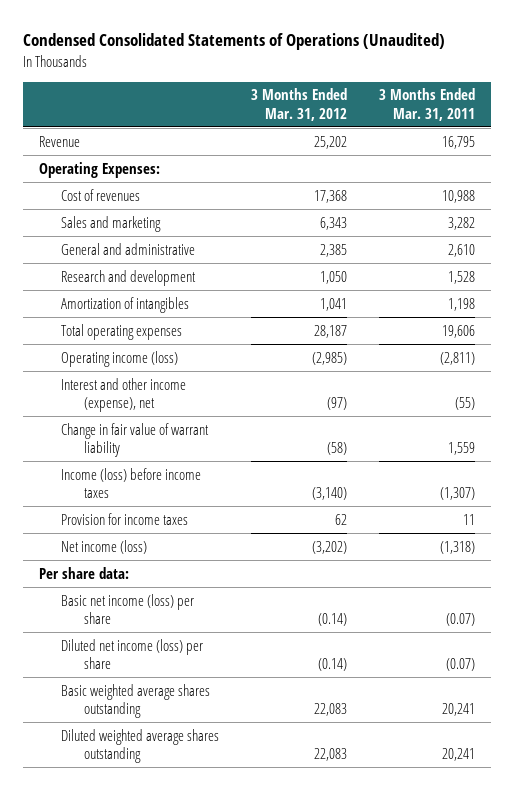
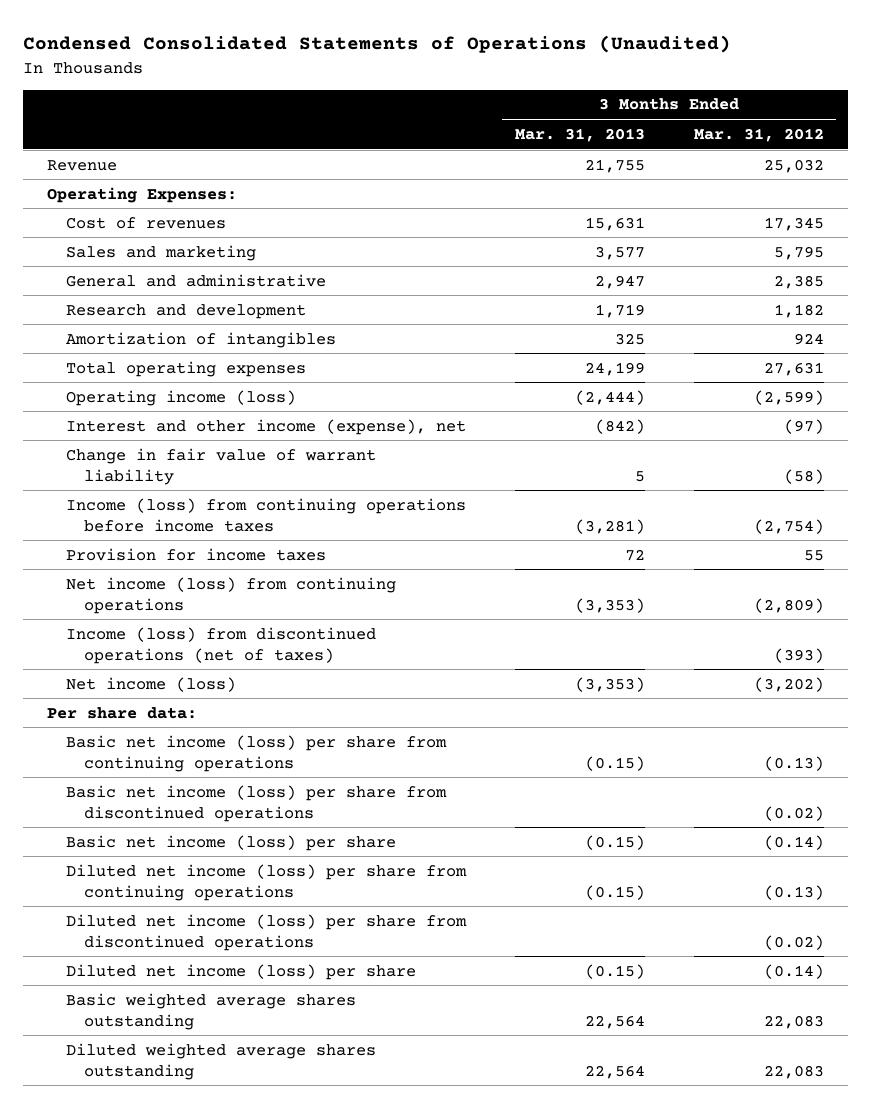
[379,88,476,121] 3 Months Ended Mar. 31, 2011 -> none
none -> [514,127,645,142] Mar. 31, 2013
[314,135,348,149] 25,202 -> [763,158,824,173] 25,032
[314,189,348,203] 17,368 -> [763,216,824,231] 17,345
[320,216,348,230] 6,343 -> [773,245,824,260] 5,795
[320,270,348,284] 1,050 -> [773,303,824,318] 1,182
[320,297,348,311] 1,041 -> [793,332,824,345] 924
[314,324,348,338] 28,187 -> [763,361,824,376] 27,631
[312,351,348,365] (2,985) -> [753,389,824,405] (2,599)
[61,467,202,499] Income (loss) before income taxes -> [65,497,466,532] Income (loss) from continuing operations before income taxes
[312,487,348,501] (3,140) -> [753,518,824,534] (2,754)
[335,513,348,525] 62 -> [803,549,824,561] 55
none -> [65,576,396,614] Net income (loss) from continuing operations
none -> [65,626,376,664] Income (loss) from discontinued operations (net of taxes)
none -> [65,734,447,772] Basic net income (loss) per share from continuing operations
none -> [65,784,447,822] Basic net income (loss) per share from discontinued operations
none -> [65,863,467,901] Diluted net income (loss) per share from continuing operations
none -> [65,913,467,951] Diluted net income (loss) per share from discontinued operations

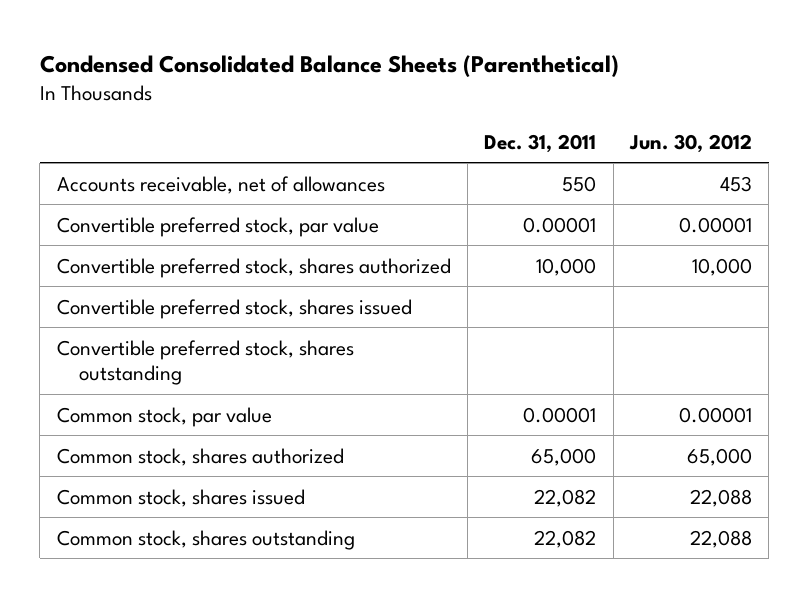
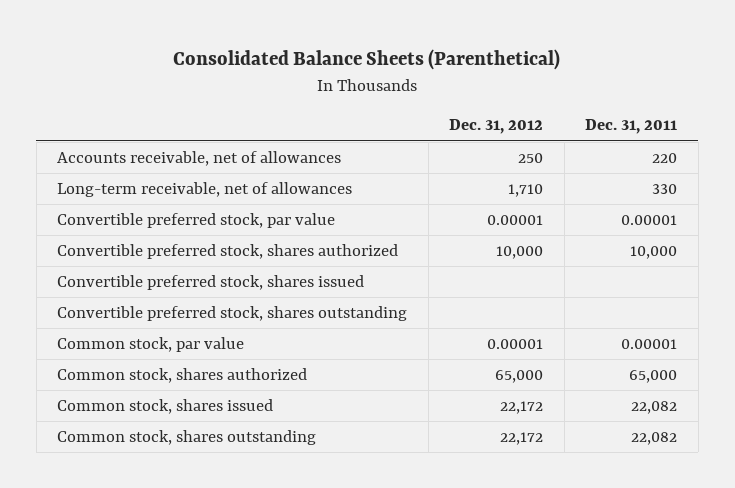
[39,55,619,78] Condensed Consolidated Balance Sheets (Parenthetical) -> [173,49,561,71] Consolidated Balance Sheets (Parenthetical)
[628,133,752,153] Jun. 30, 2012 -> none
none -> [449,119,544,135] Dec. 31, 2012
[562,175,597,192] 550 -> [652,152,678,163] 220
none -> [57,181,353,197] Long-term receivable, net of allowances

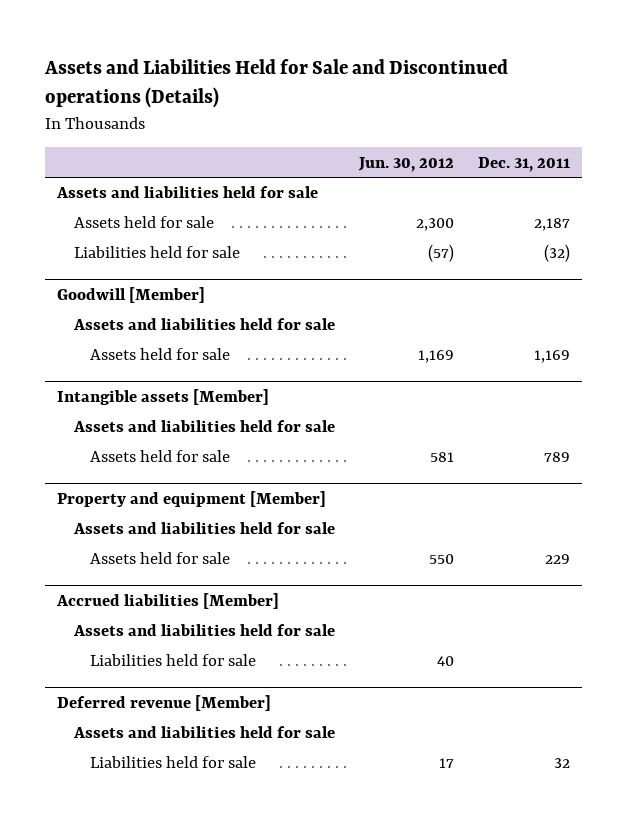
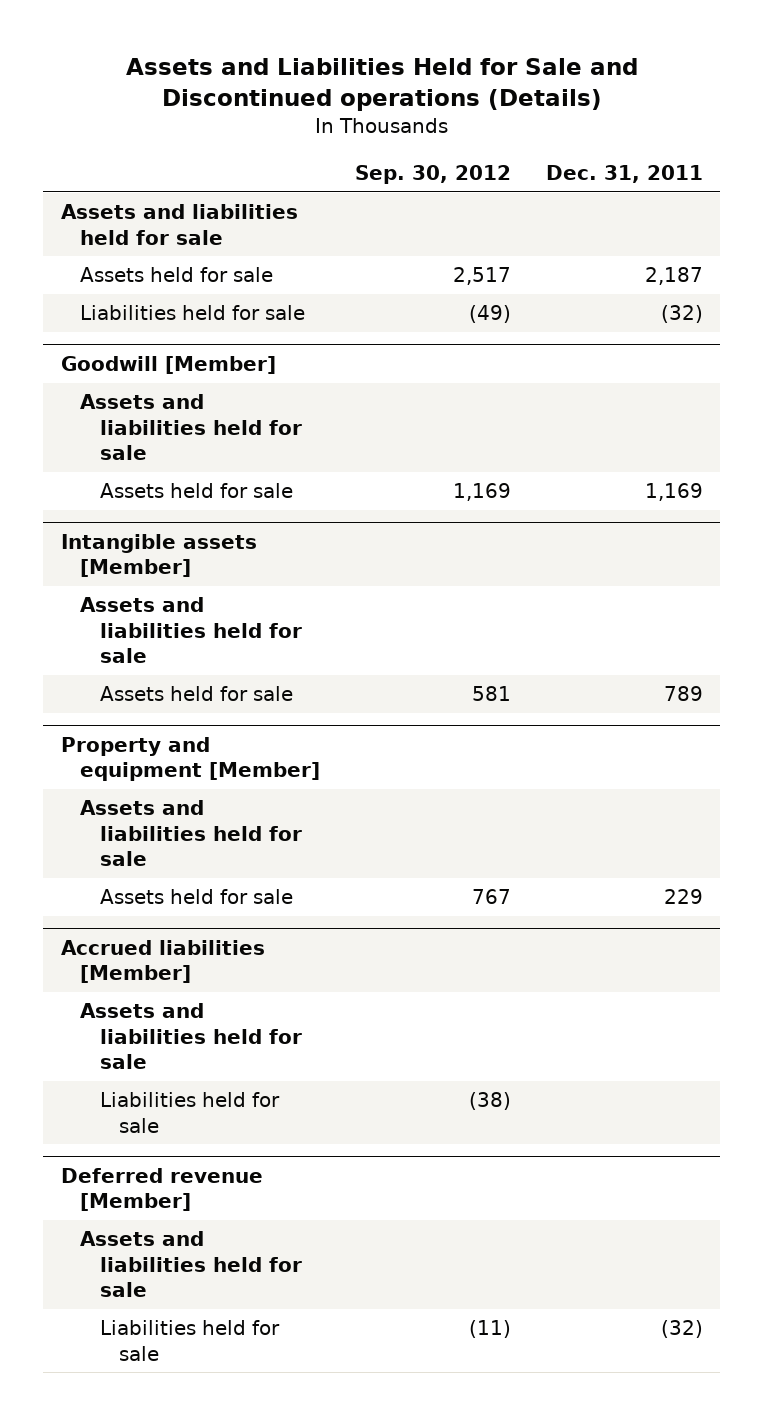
[358,156,455,172] Jun. 30, 2012 -> none
none -> [355,164,512,184] Sep. 30, 2012
[554,758,571,769] 32 -> [660,1320,703,1339] (32)

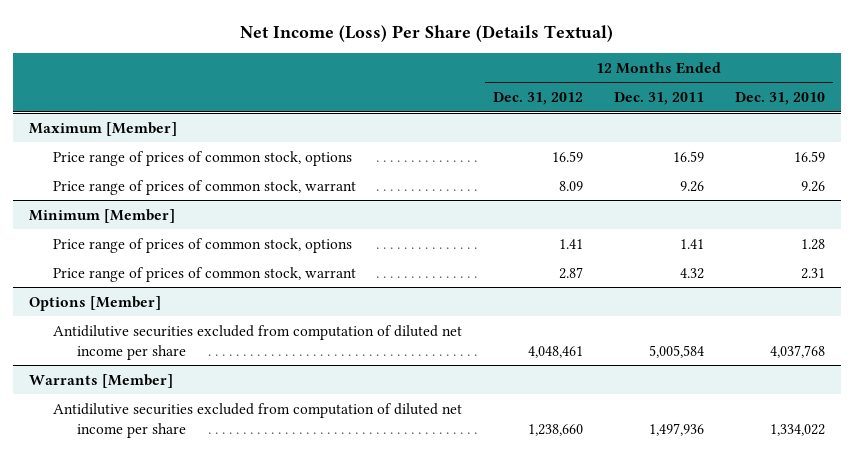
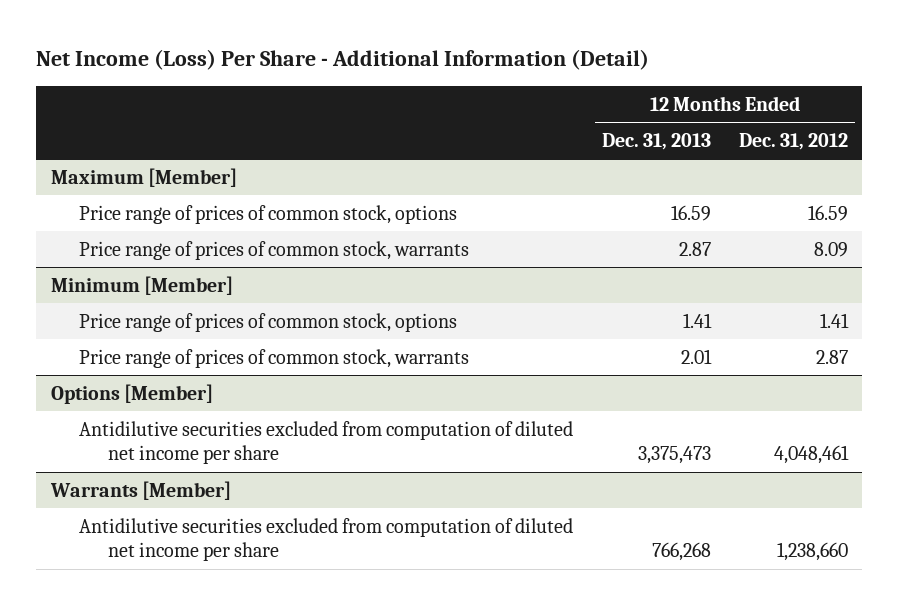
[240,24,614,42] Net Income (Loss) Per Share (Details Textual) -> [36,49,650,71] Net Income (Loss) Per Share - Additional Information (Detail)
[614,92,705,106] Dec. 31, 2011 -> none
[735,92,826,106] Dec. 31, 2010 -> none
none -> [601,132,711,150] Dec. 31, 2013
[52,179,356,195] Price range of prices of common stock, warrant -> [79,240,470,260] Price range of prices of common stock, warrants
[52,266,356,282] Price range of prices of common stock, warrant -> [79,348,470,368] Price range of prices of common stock, warrants

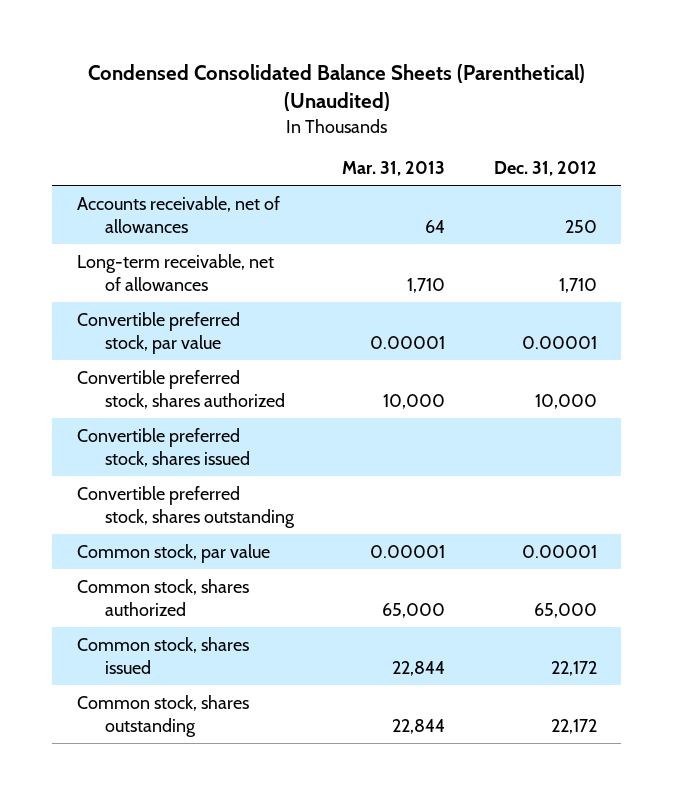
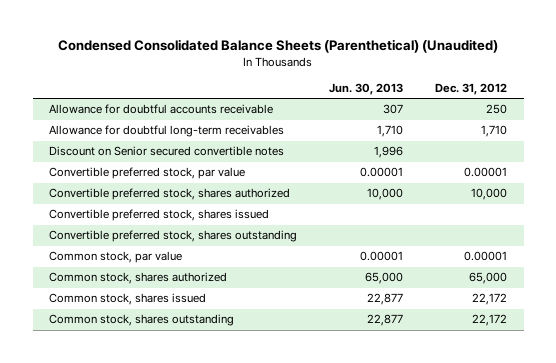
[342,161,446,177] Mar. 31, 2013 -> none
none -> [329,83,404,96] Jun. 30, 2013
[76,195,280,234] Accounts receivable, net of allowances -> [48,104,273,115] Allowance for doubtful accounts receivable
[76,253,274,292] Long-term receivable, net of allowances -> [48,125,284,138] Allowance for doubtful long-term receivables
none -> [48,146,284,157] Discount on Senior secured convertible notes

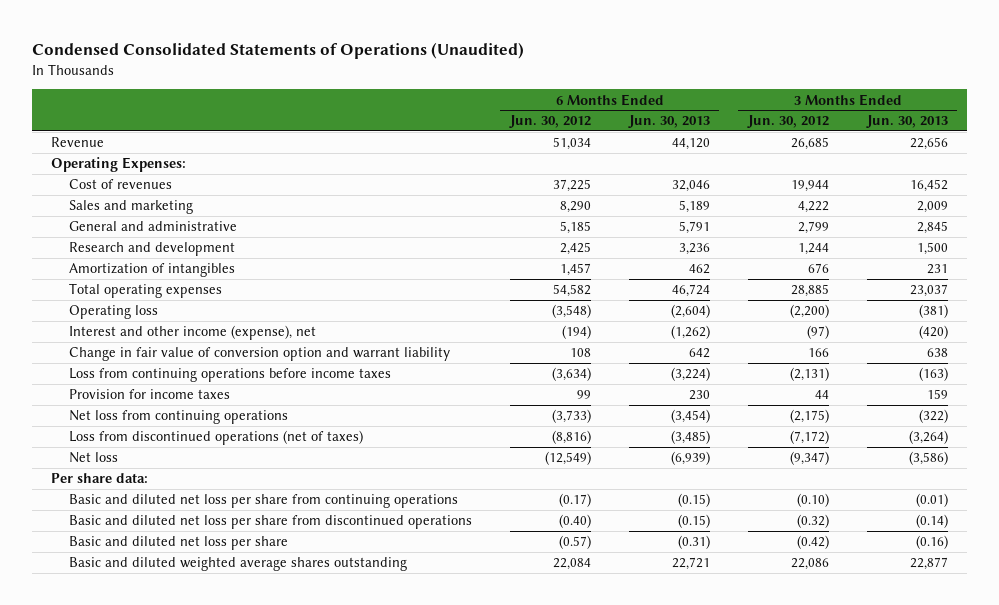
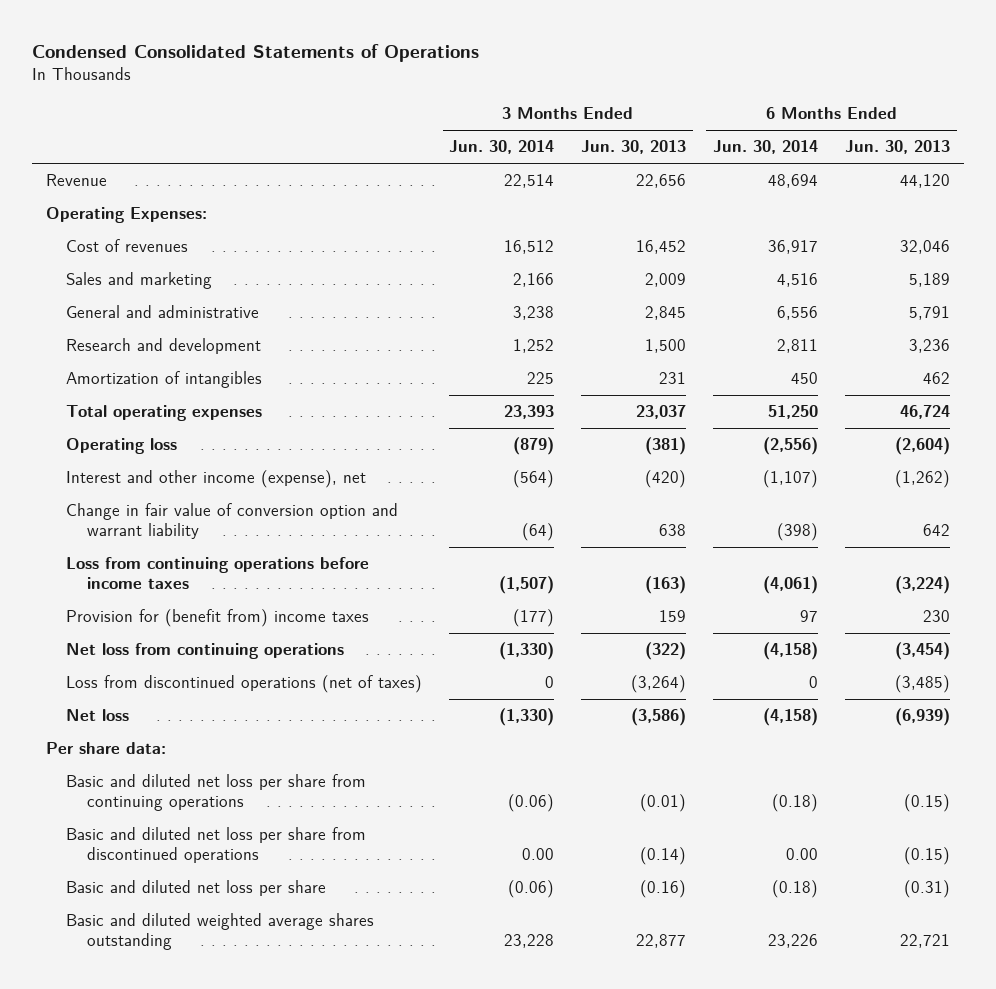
[31,41,524,59] Condensed Consolidated Statements of Operations (Unaudited) -> [32,43,480,62] Condensed Consolidated Statements of Operations
[508,115,591,129] Jun. 30, 2012 -> none
[746,115,829,129] Jun. 30, 2012 -> none
none -> [449,140,555,155] Jun. 30, 2014
none -> [713,140,819,155] Jun. 30, 2014
[68,389,230,400] Provision for income taxes -> [66,609,370,628] Provision for (benefit from) income taxes

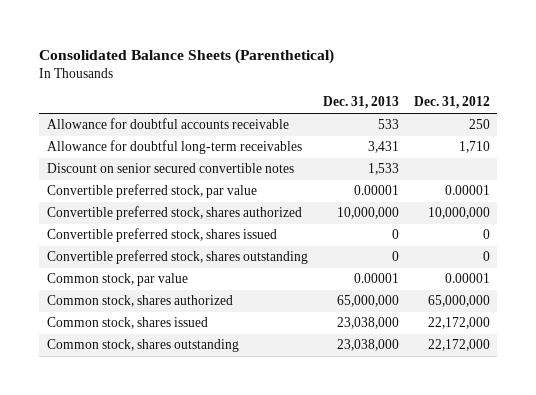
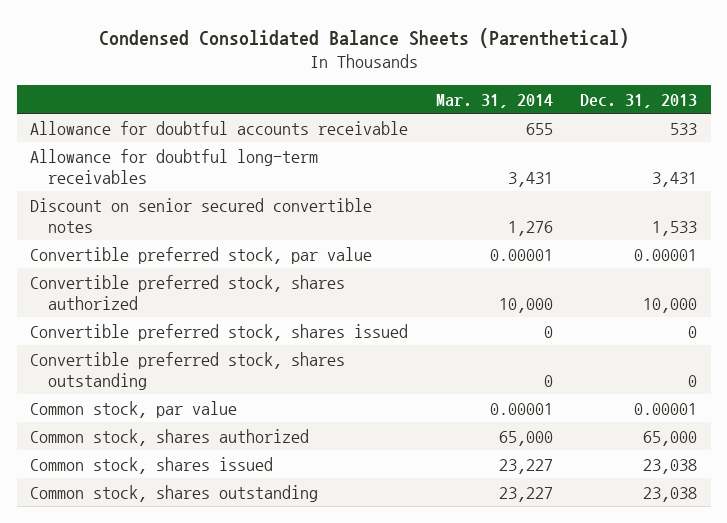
[39,48,335,64] Consolidated Balance Sheets (Parenthetical) -> [98,27,629,48] Condensed Consolidated Balance Sheets (Parenthetical)
[413,96,490,110] Dec. 31, 2012 -> none
none -> [435,93,553,108] Mar. 31, 2014
[336,207,399,220] 10,000,000 -> [642,297,697,313] 10,000
[336,295,399,308] 65,000,000 -> [642,430,697,446] 65,000
[336,317,399,330] 23,038,000 -> [642,458,697,474] 23,038
[336,339,399,352] 23,038,000 -> [642,486,697,502] 23,038

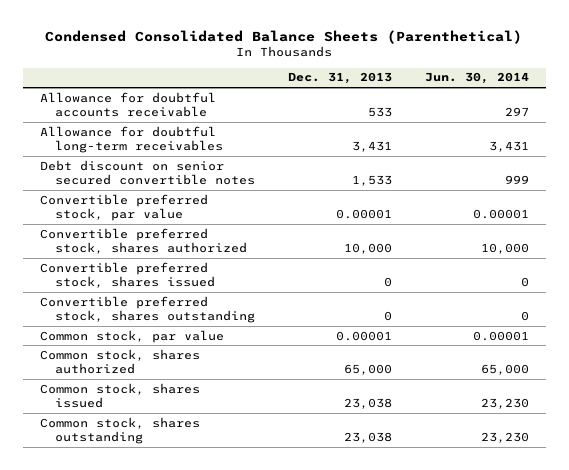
[435,93,553,108] Mar. 31, 2014 -> none
none -> [425,72,530,85] Jun. 30, 2014
[30,197,373,233] Discount on senior secured convertible notes -> [39,159,256,186] Debt discount on senior secured convertible notes

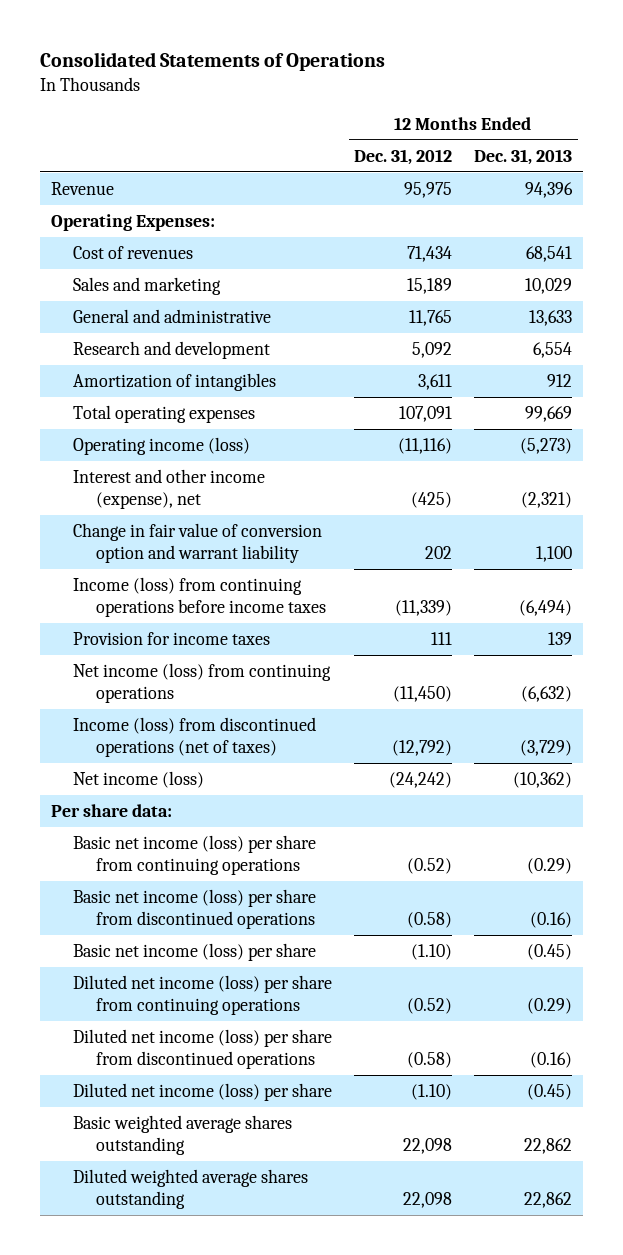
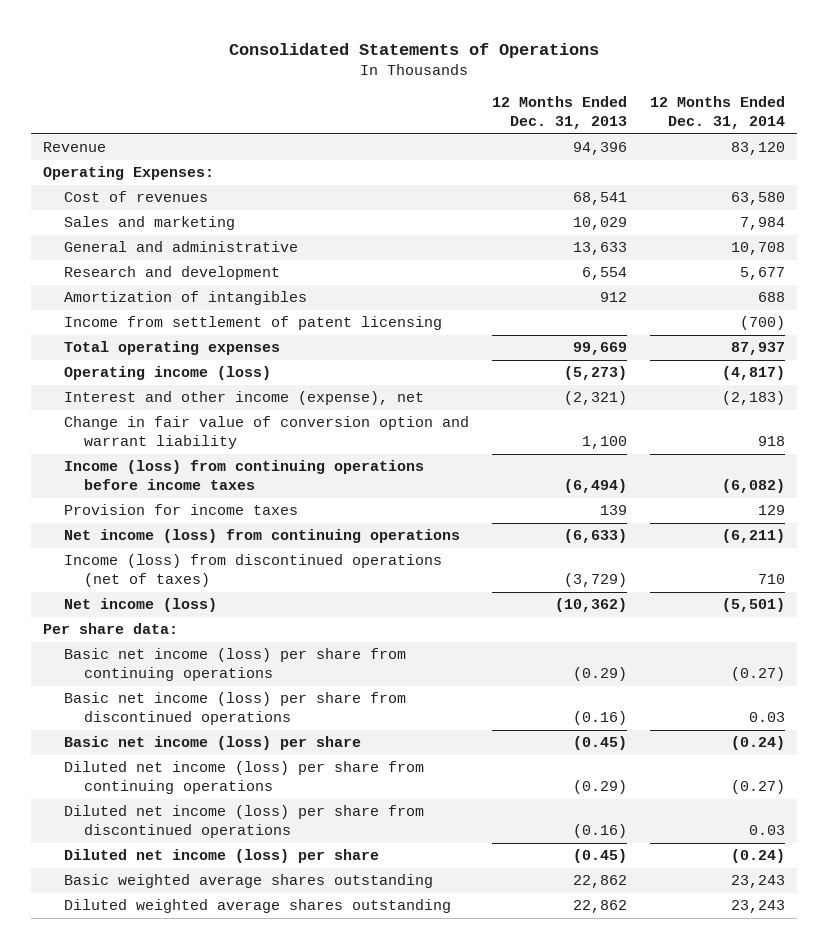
[354,148,453,165] Dec. 31, 2012 -> none
none -> [650,96,786,130] 12 Months Ended Dec. 31, 2014
none -> [63,316,442,331] Income from settlement of patent licensing
[521,685,573,702] (6,632) -> [563,529,627,544] (6,633)

